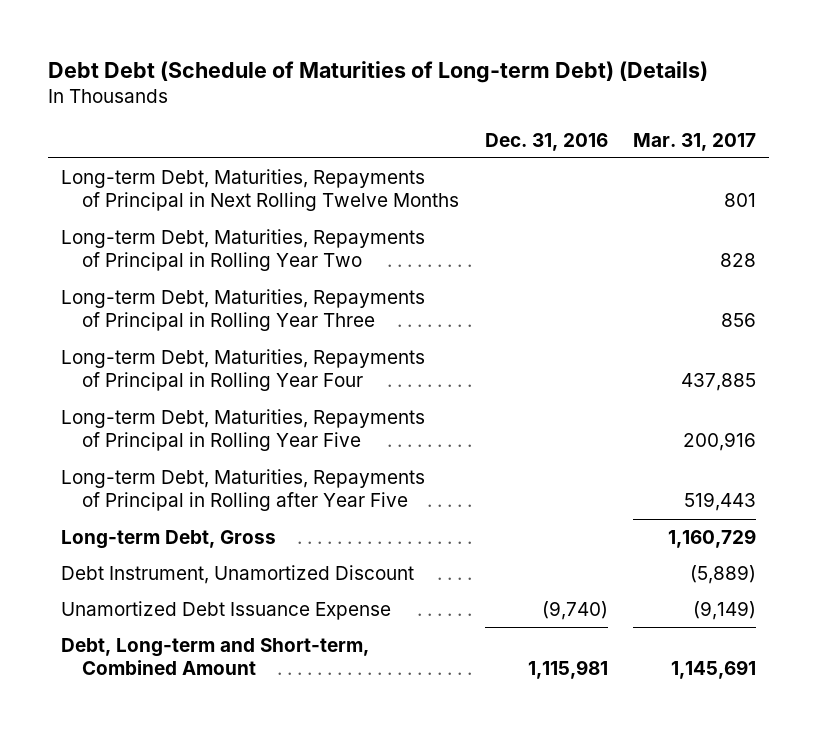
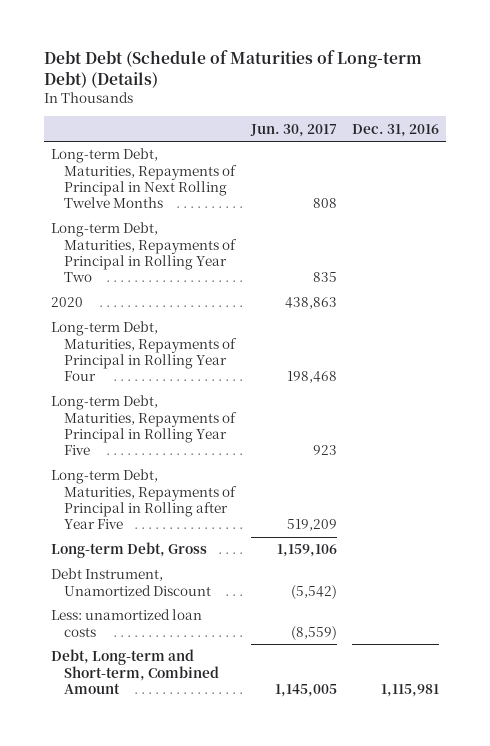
[633,132,757,151] Mar. 31, 2017 -> none
none -> [249,123,337,137] Jun. 30, 2017
[61,288,426,332] Long-term Debt, Maturities, Repayments of Principal in Rolling Year Three -> none
none -> [51,297,84,308] 2020
[61,600,392,620] Unamortized Debt Issuance Expense -> none
none -> [51,609,203,637] Less: unamortized loan costs

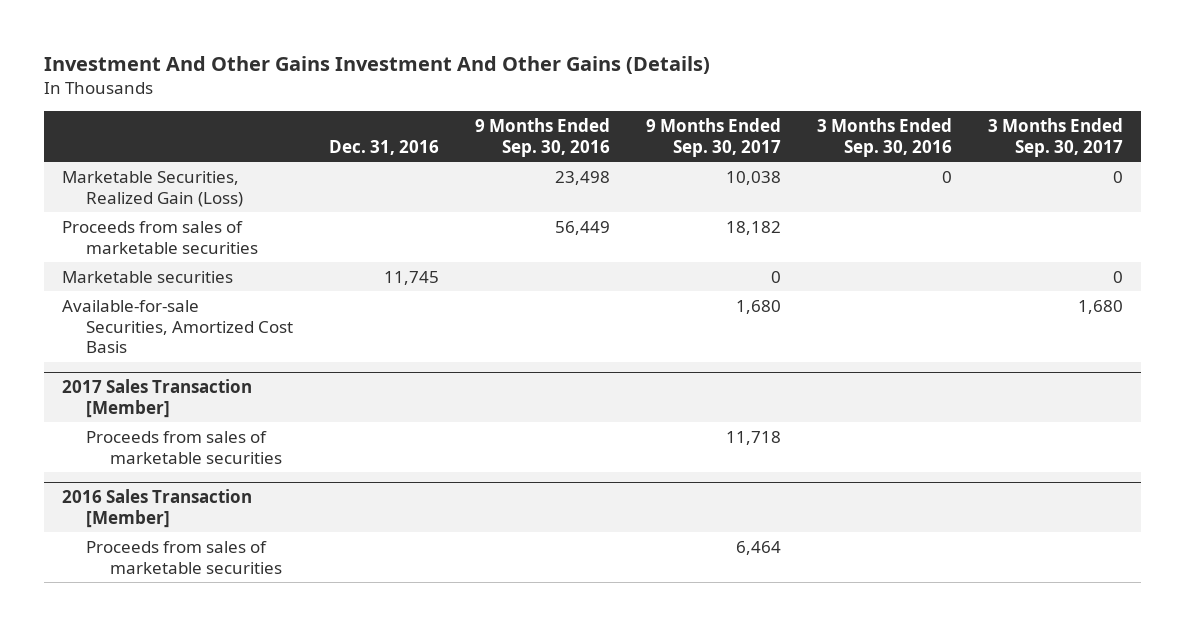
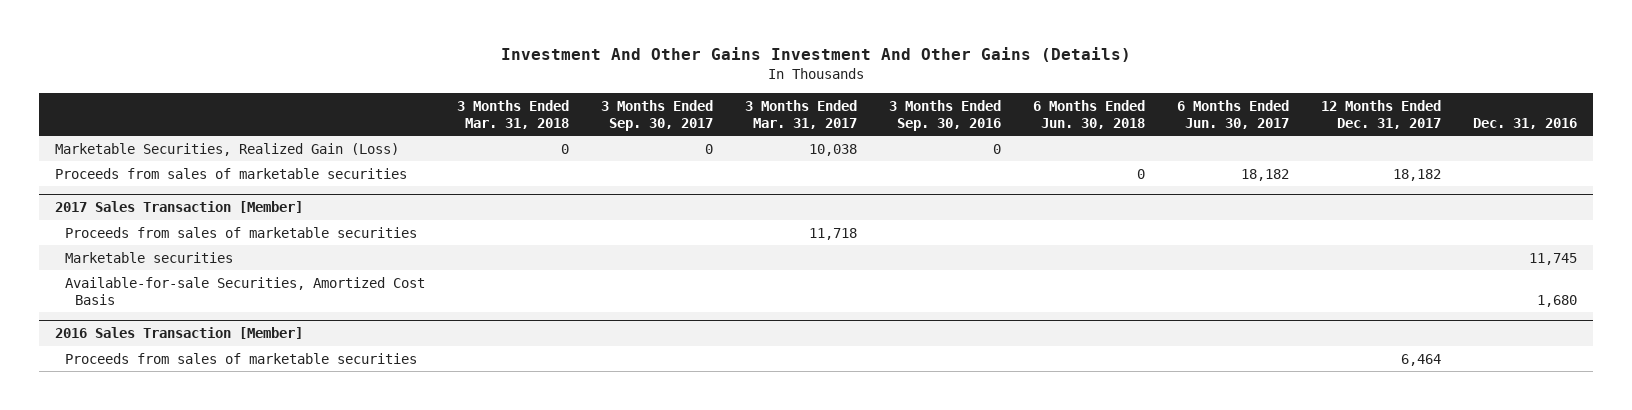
[475,117,611,157] 9 Months Ended Sep. 30, 2016 -> none
[646,117,782,157] 9 Months Ended Sep. 30, 2017 -> none
none -> [456,99,569,129] 3 Months Ended Mar. 31, 2018
none -> [744,99,857,129] 3 Months Ended Mar. 31, 2017
none -> [1032,99,1145,129] 6 Months Ended Jun. 30, 2018
none -> [1176,99,1289,129] 6 Months Ended Jun. 30, 2017
none -> [1320,99,1441,129] 12 Months Ended Dec. 31, 2017
[61,270,233,283] Marketable securities -> none
[61,299,294,354] Available-for-sale Securities, Amortized Cost Basis -> none
none -> [65,251,234,263] Marketable securities
none -> [65,276,426,305] Available-for-sale Securities, Amortized Cost Basis

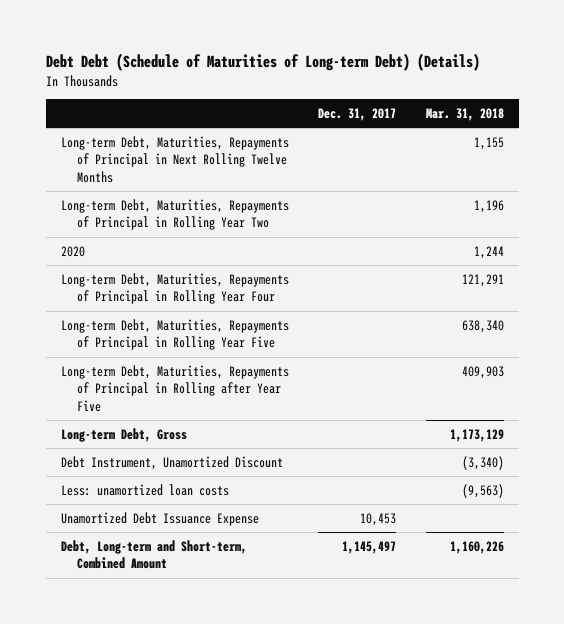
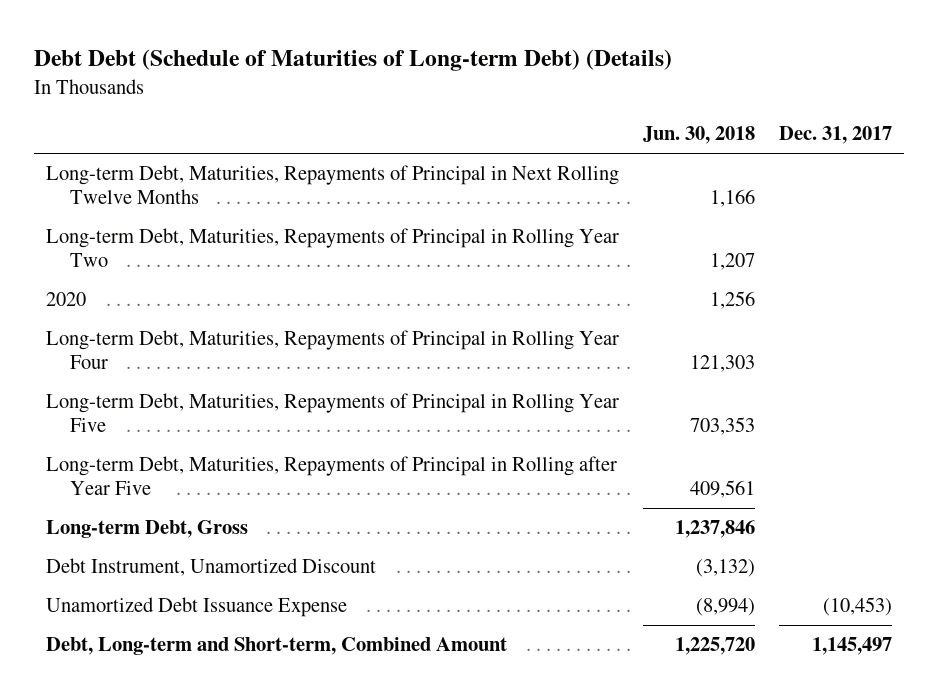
[425,108,504,122] Mar. 31, 2018 -> none
none -> [642,126,755,145] Jun. 30, 2018
[60,483,229,496] Less: unamortized loan costs -> none
[360,512,397,526] 10,453 -> [822,597,892,617] (10,453)

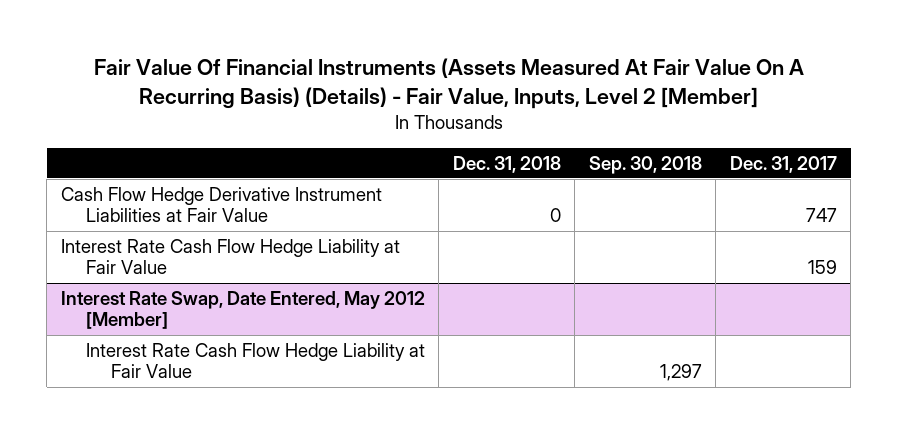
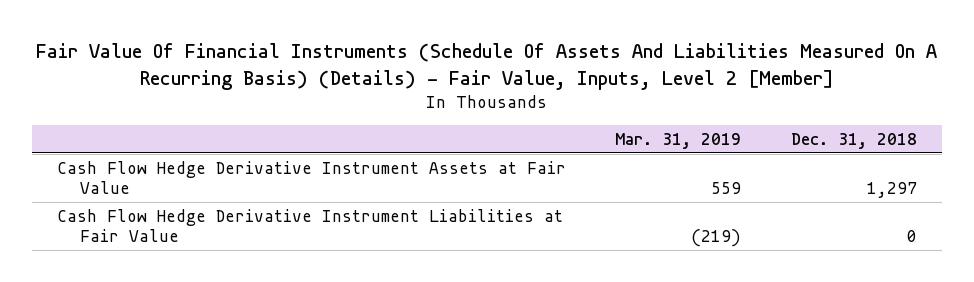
[93,58,804,110] Fair Value Of Financial Instruments (Assets Measured At Fair Value On A Recurring Basis) (Details) - Fair Value, Inputs, Level 2 [Member] -> [35,43,937,90] Fair Value Of Financial Instruments (Schedule Of Assets And Liabilities Measured On A Recurring Basis) (Details) - Fair Value, Inputs, Level 2 [Member]
[588,155,702,174] Sep. 30, 2018 -> none
[729,155,837,173] Dec. 31, 2017 -> none
none -> [615,132,742,149] Mar. 31, 2019
none -> [56,160,566,194] Cash Flow Hedge Derivative Instrument Assets at Fair Value
[60,238,400,275] Interest Rate Cash Flow Hedge Liability at Fair Value -> none
[60,290,425,330] Interest Rate Swap, Date Entered, May 2012 [Member] -> none
[85,342,425,379] Interest Rate Cash Flow Hedge Liability at Fair Value -> none

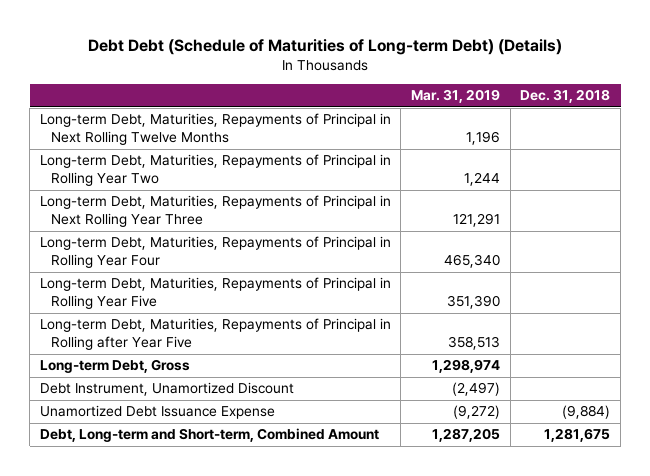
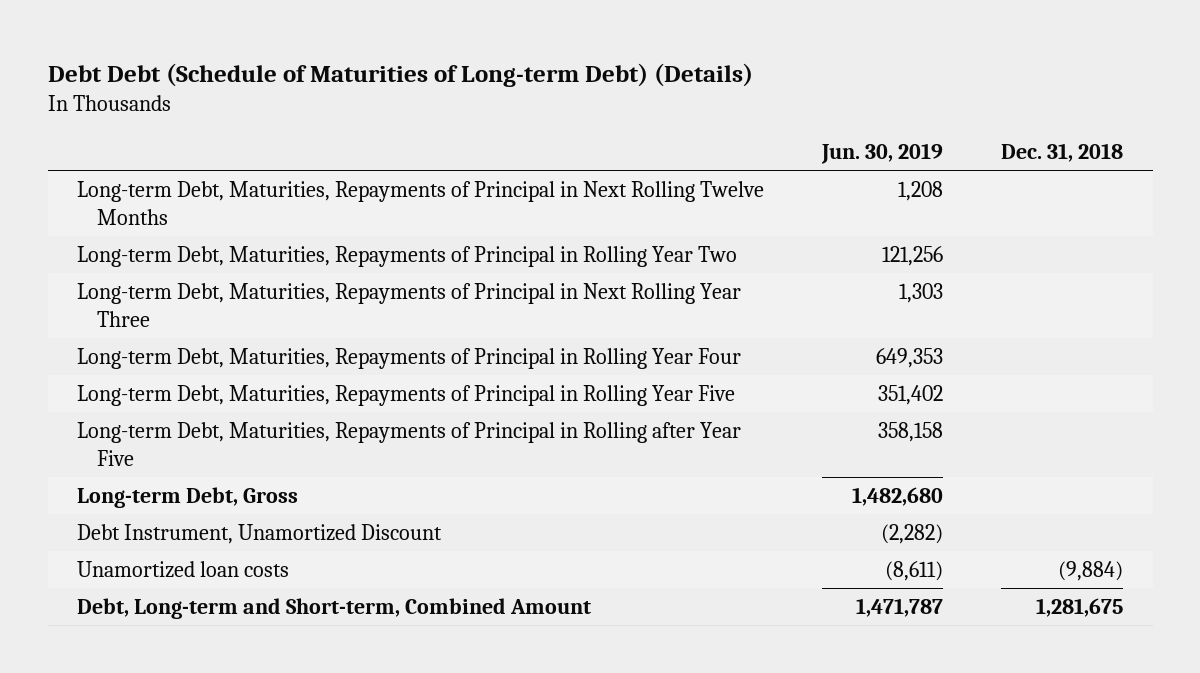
[411,89,501,104] Mar. 31, 2019 -> none
none -> [821,143,944,165] Jun. 30, 2019
[39,405,275,420] Unamortized Debt Issuance Expense -> [76,560,289,578] Unamortized loan costs

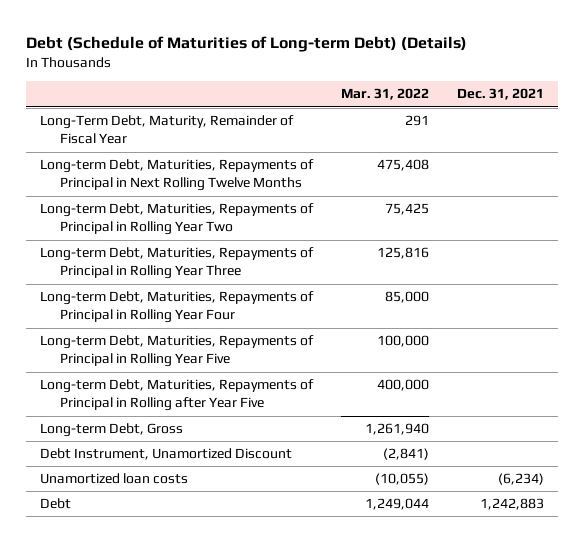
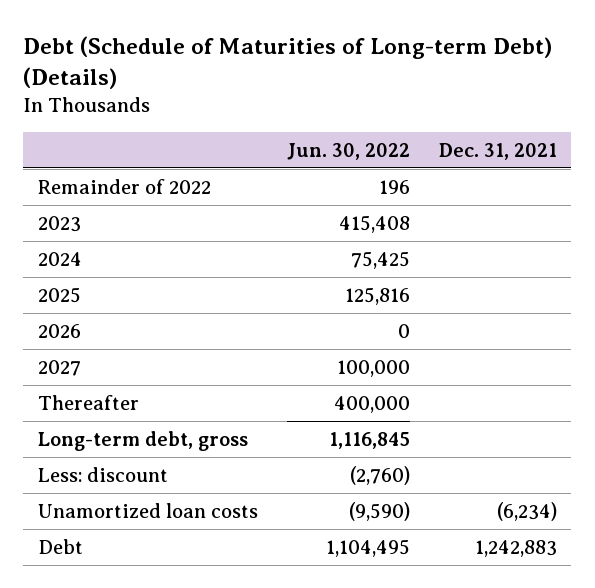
[341,88,430,101] Mar. 31, 2022 -> none
none -> [286,143,410,161] Jun. 30, 2022
[40,115,295,145] Long-Term Debt, Maturity, Remainder of Fiscal Year -> [37,178,211,194] Remainder of 2022
[40,159,315,192] Long-term Debt, Maturities, Repayments of Principal in Next Rolling Twelve Months -> [37,215,81,232] 2023
[40,203,315,236] Long-term Debt, Maturities, Repayments of Principal in Rolling Year Two -> [37,251,82,266] 2024
[40,247,315,280] Long-term Debt, Maturities, Repayments of Principal in Rolling Year Three -> [37,286,81,303] 2025
[40,291,315,324] Long-term Debt, Maturities, Repayments of Principal in Rolling Year Four -> [37,323,81,338] 2026
[40,335,315,368] Long-term Debt, Maturities, Repayments of Principal in Rolling Year Five -> [37,359,81,376] 2027
[40,379,315,412] Long-term Debt, Maturities, Repayments of Principal in Rolling after Year Five -> [37,394,139,410] Thereafter
[40,423,184,438] Long-term Debt, Gross -> [37,430,248,451] Long-term debt, gross
[40,448,293,461] Debt Instrument, Unamortized Discount -> [37,466,168,482] Less: discount

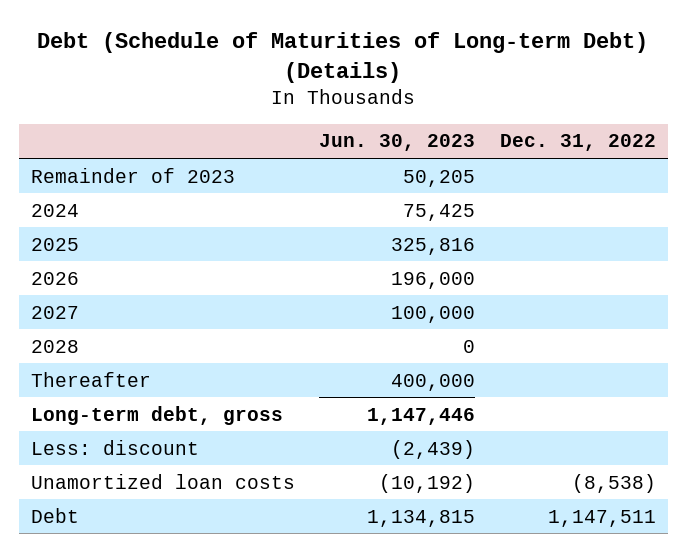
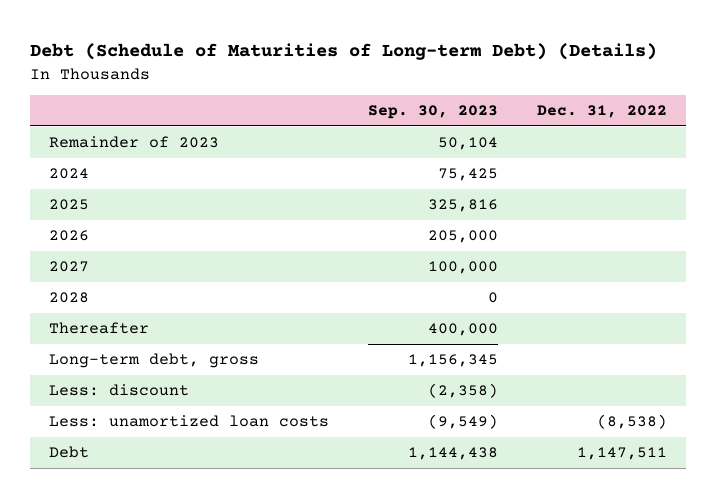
[319,134,476,152] Jun. 30, 2023 -> none
none -> [368,105,499,120] Sep. 30, 2023
[30,473,295,489] Unamortized loan costs -> [49,415,330,428] Less: unamortized loan costs

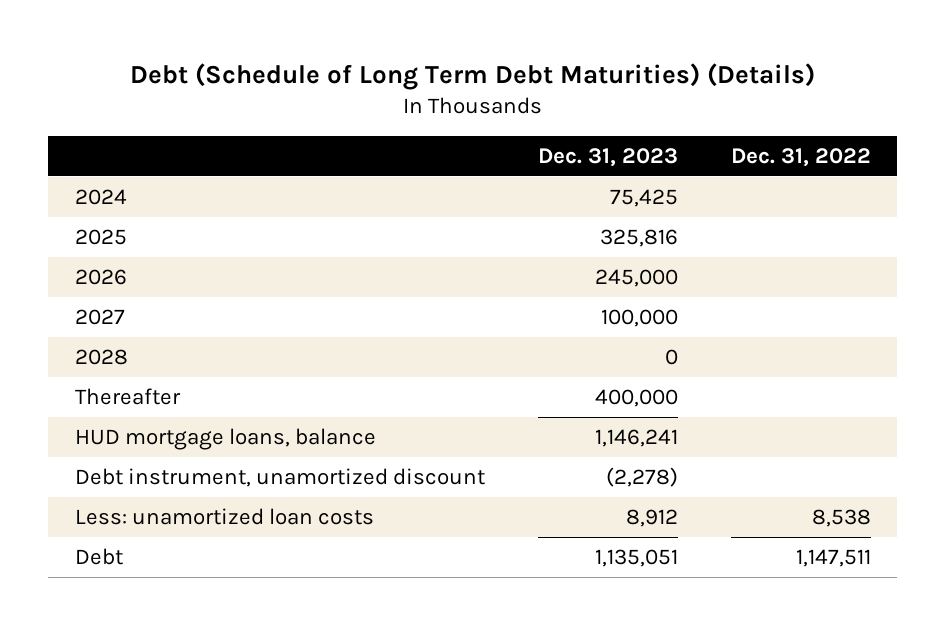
[30,42,658,60] Debt (Schedule of Maturities of Long-term Debt) (Details) -> [129,63,815,91] Debt (Schedule of Long Term Debt Maturities) (Details)
[368,105,499,120] Sep. 30, 2023 -> none
none -> [537,147,678,167] Dec. 31, 2023
[49,136,220,149] Remainder of 2023 -> none
[49,353,260,369] Long-term debt, gross -> [74,428,376,451] HUD mortgage loans, balance
[49,384,190,397] Less: discount -> [74,468,485,488] Debt instrument, unamortized discount
[596,414,667,430] (8,538) -> [811,509,871,528] 8,538

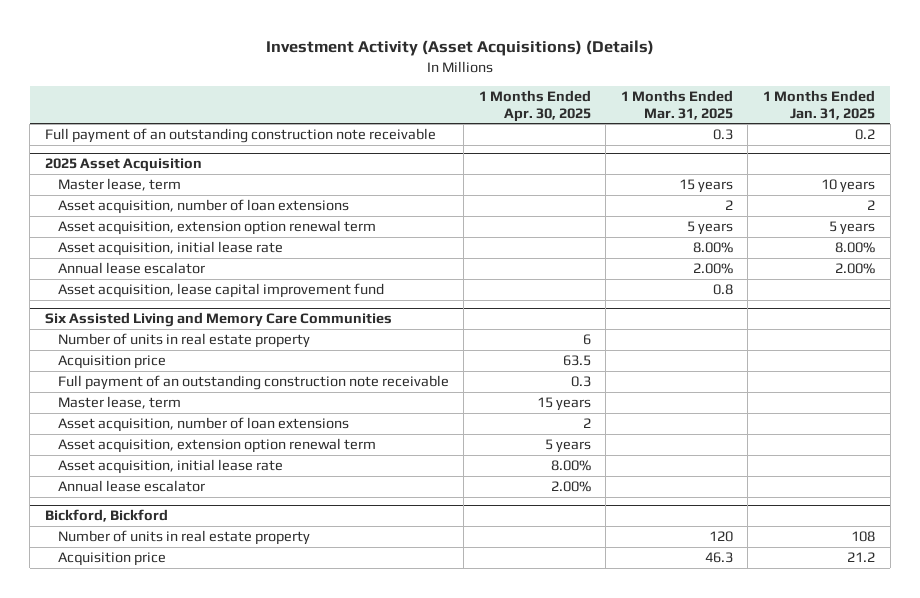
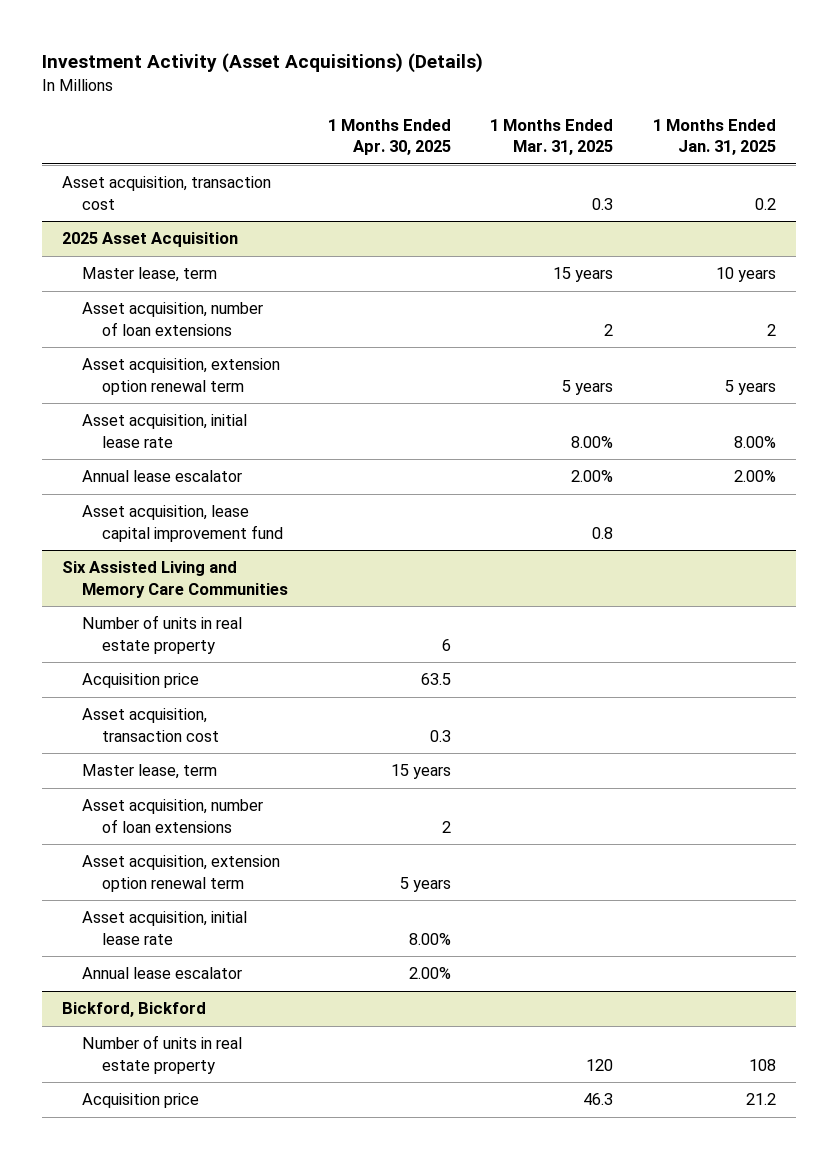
[45,128,437,144] Full payment of an outstanding construction note receivable -> none
none -> [61,176,271,210] Asset acquisition, transaction cost
[57,375,449,391] Full payment of an outstanding construction note receivable -> none
none -> [81,708,220,742] Asset acquisition, transaction cost

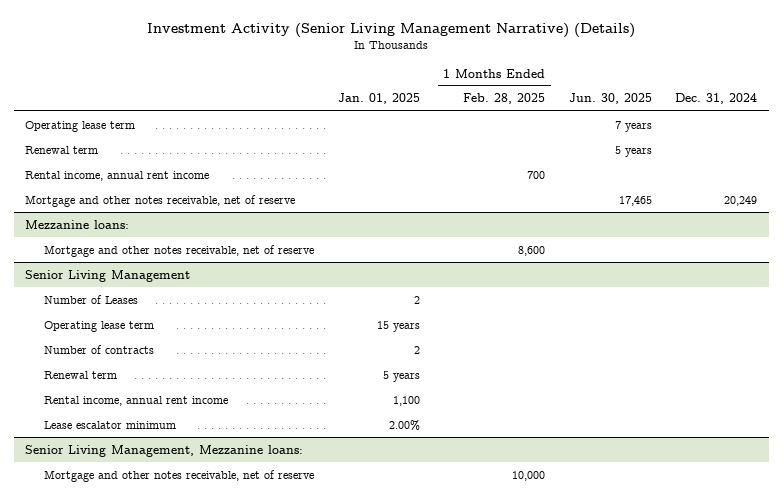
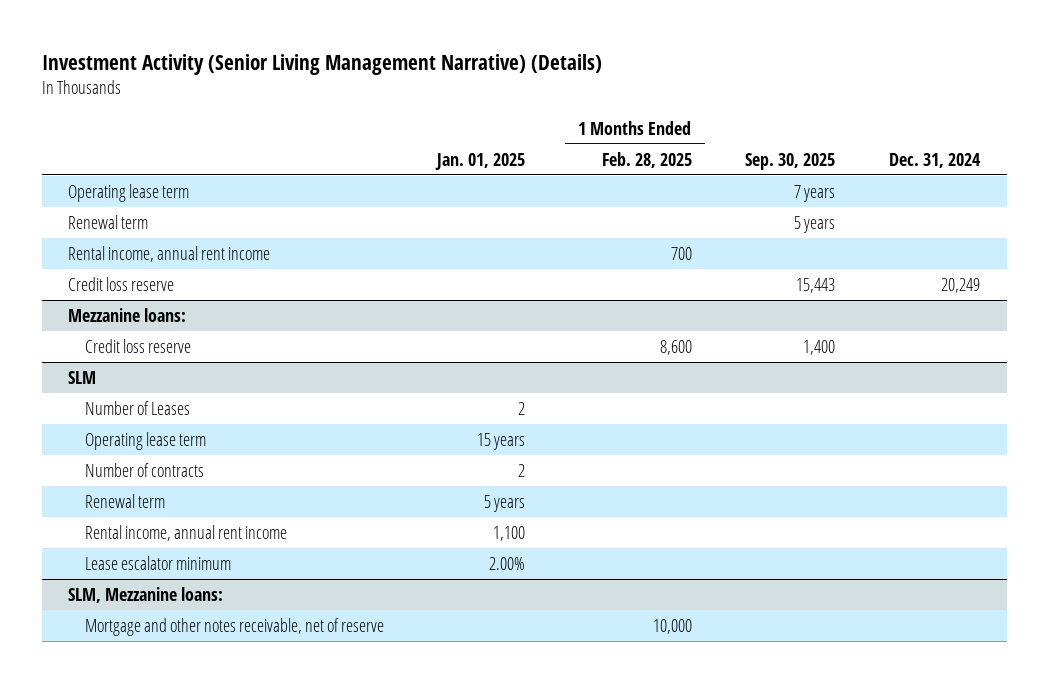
[568,93,652,105] Jun. 30, 2025 -> none
none -> [745,152,836,170] Sep. 30, 2025
[25,194,296,207] Mortgage and other notes receivable, net of reserve -> [68,276,175,291] Credit loss reserve
[44,244,315,257] Mortgage and other notes receivable, net of reserve -> [84,338,191,353] Credit loss reserve
[25,269,191,282] Senior Living Management -> [68,370,97,384] SLM
[25,444,304,457] Senior Living Management, Mezzanine loans: -> [68,586,224,603] SLM, Mezzanine loans:

